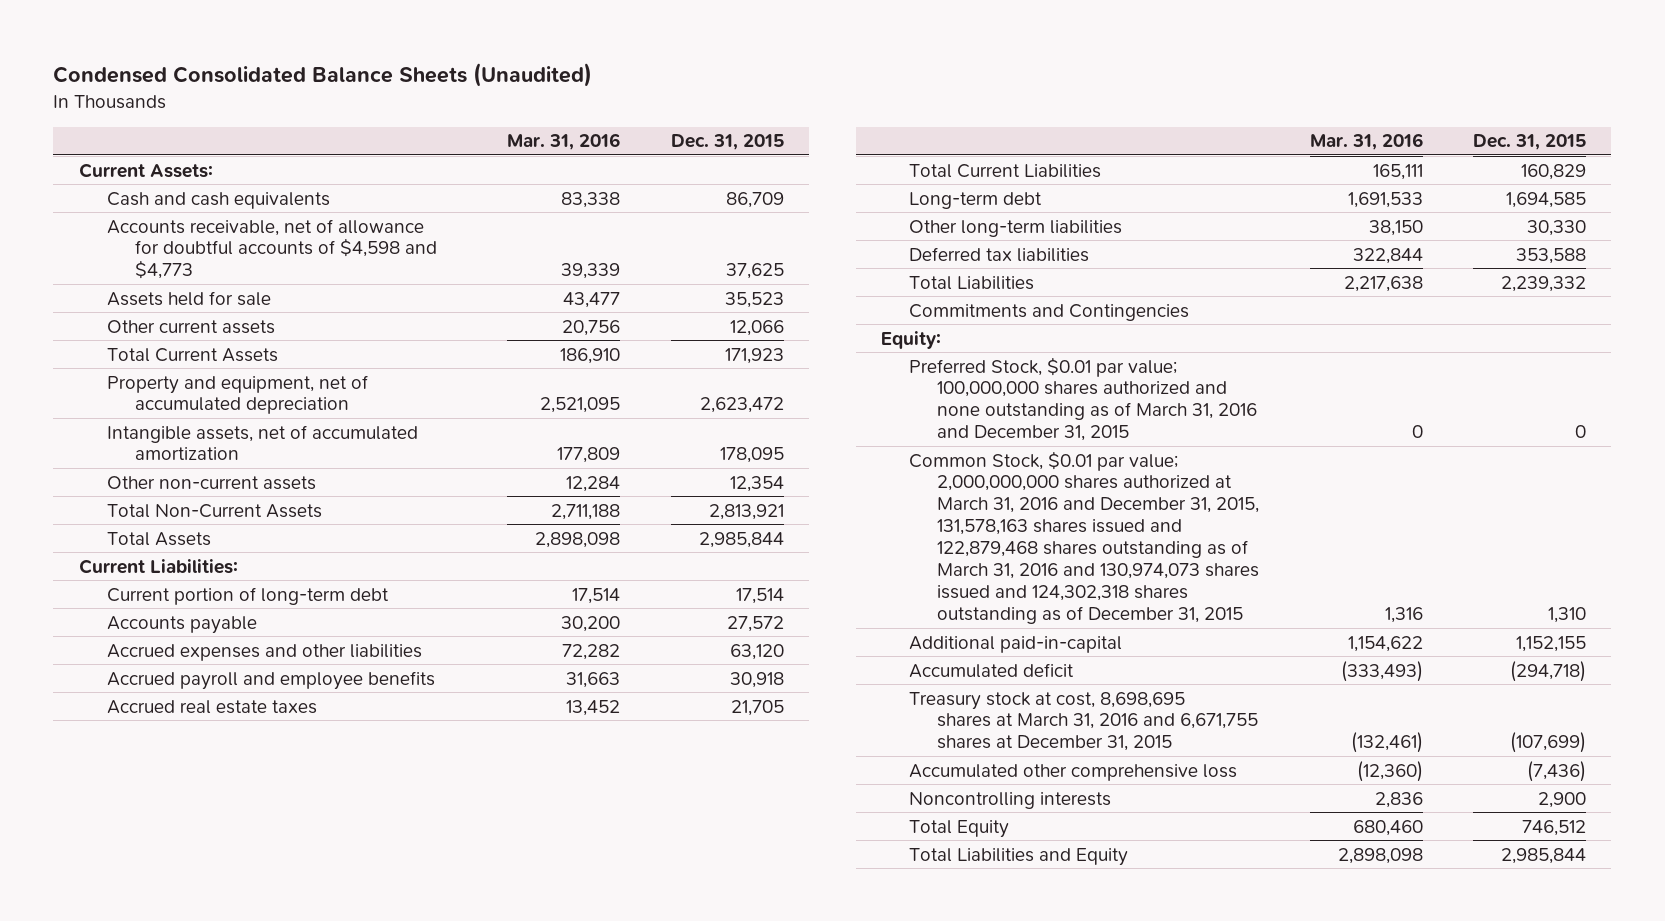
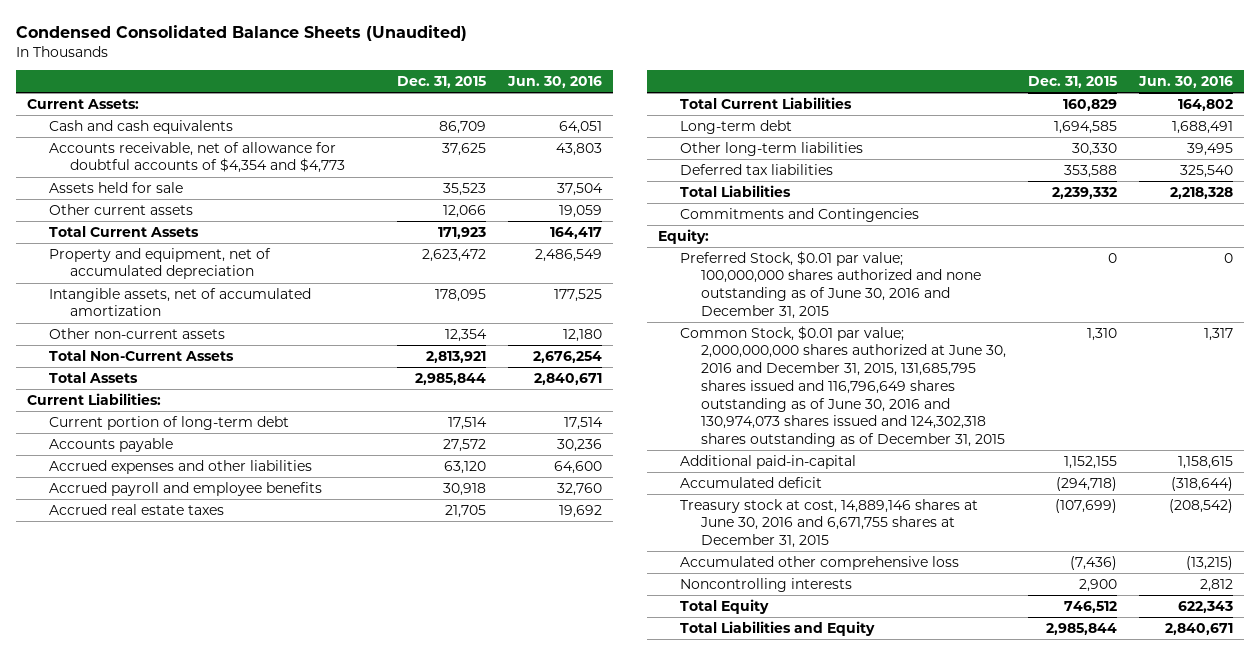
[507,133,621,151] Mar. 31, 2016 -> none
none -> [506,76,602,89] Jun. 30, 2016
[106,218,437,280] Accounts receivable, net of allowance for doubtful accounts of $4,598 and $4,773 -> [48,141,345,174] Accounts receivable, net of allowance for doubtful accounts of $4,354 and $4,773
[909,356,1258,442] Preferred Stock, $0.01 par value; 100,000,000 shares authorized and none outstanding as of March 31, 2016 and December 31, 2015 -> [679,250,982,319] Preferred Stock, $0.01 par value; 100,000,000 shares authorized and none outstanding as of June 30, 2016 and December 31, 2015
[909,450,1260,625] Common Stock, $0.01 par value; 2,000,000,000 shares authorized at March 31, 2016 and December 31, 2015, 131,578,163 shares issued and 122,879,468 shares outstanding as of March 31, 2016 and 130,974,073 shares issued and 124,302,318 shares outstanding as of December 31, 2015 -> [679,325,1007,448] Common Stock, $0.01 par value; 2,000,000,000 shares authorized at June 30, 2016 and December 31, 2015, 131,685,795 shares issued and 116,796,649 shares outstanding as of June 30, 2016 and 130,974,073 shares issued and 124,302,318 shares outstanding as of December 31, 2015
[909,691,1259,752] Treasury stock at cost, 8,698,695 shares at March 31, 2016 and 6,671,755 shares at December 31, 2015 -> [679,498,978,549] Treasury stock at cost, 14,889,146 shares at June 30, 2016 and 6,671,755 shares at December 31, 2015

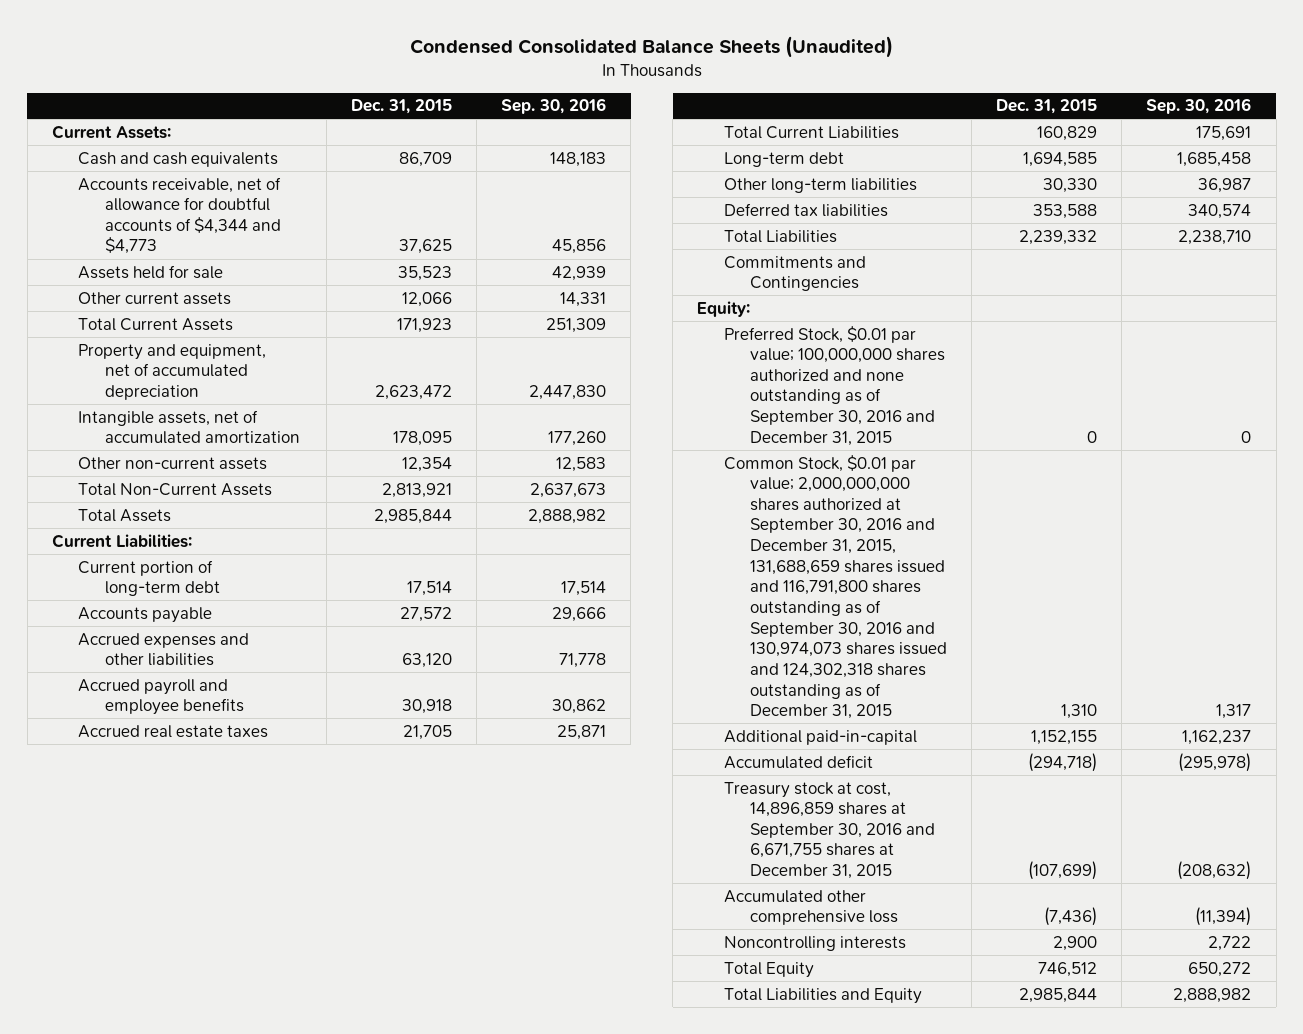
[506,76,602,89] Jun. 30, 2016 -> none
none -> [501,98,607,115] Sep. 30, 2016
[48,141,345,174] Accounts receivable, net of allowance for doubtful accounts of $4,354 and $4,773 -> [78,176,282,255] Accounts receivable, net of allowance for doubtful accounts of $4,344 and $4,773
[679,250,982,319] Preferred Stock, $0.01 par value; 100,000,000 shares authorized and none outstanding as of June 30, 2016 and December 31, 2015 -> [723,325,945,446] Preferred Stock, $0.01 par value; 100,000,000 shares authorized and none outstanding as of September 30, 2016 and December 31, 2015
[679,325,1007,448] Common Stock, $0.01 par value; 2,000,000,000 shares authorized at June 30, 2016 and December 31, 2015, 131,685,795 shares issued and 116,796,649 shares outstanding as of June 30, 2016 and 130,974,073 shares issued and 124,302,318 shares outstanding as of December 31, 2015 -> [723,454,947,720] Common Stock, $0.01 par value; 2,000,000,000 shares authorized at September 30, 2016 and December 31, 2015, 131,688,659 shares issued and 116,791,800 shares outstanding as of September 30, 2016 and 130,974,073 shares issued and 124,302,318 shares outstanding as of December 31, 2015
[679,498,978,549] Treasury stock at cost, 14,889,146 shares at June 30, 2016 and 6,671,755 shares at December 31, 2015 -> [723,781,935,880] Treasury stock at cost, 14,896,859 shares at September 30, 2016 and 6,671,755 shares at December 31, 2015

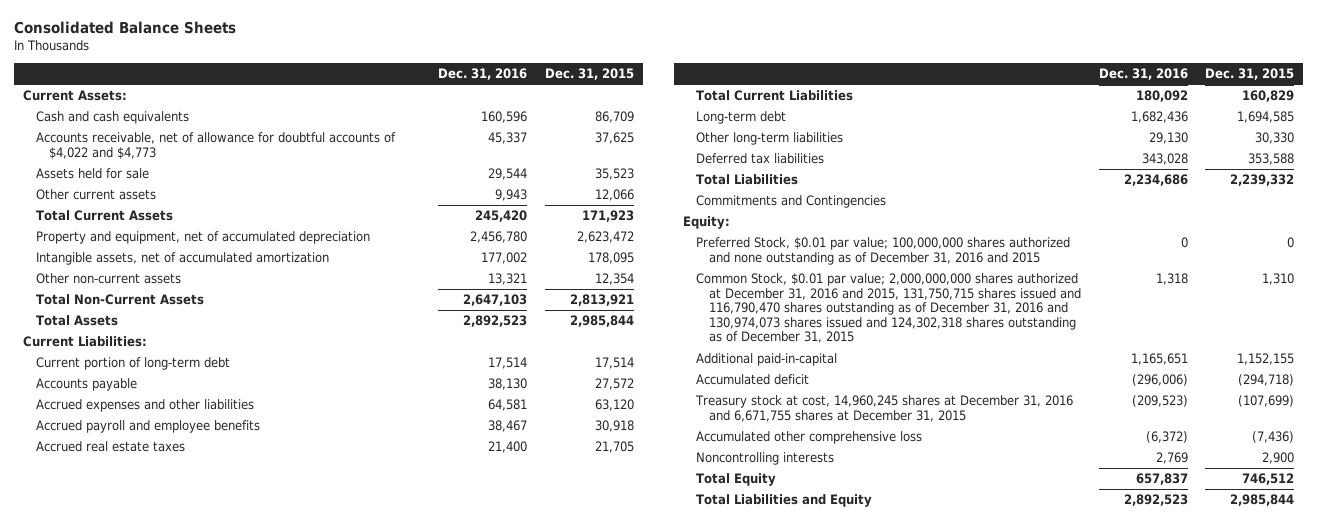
[409,36,893,59] Condensed Consolidated Balance Sheets (Unaudited) -> [13,21,236,35] Consolidated Balance Sheets
[501,98,607,115] Sep. 30, 2016 -> none
none -> [438,68,528,81] Dec. 31, 2016
[78,176,282,255] Accounts receivable, net of allowance for doubtful accounts of $4,344 and $4,773 -> [35,132,396,159] Accounts receivable, net of allowance for doubtful accounts of $4,022 and $4,773
[723,325,945,446] Preferred Stock, $0.01 par value; 100,000,000 shares authorized and none outstanding as of September 30, 2016 and December 31, 2015 -> [696,237,1071,265] Preferred Stock, $0.01 par value; 100,000,000 shares authorized and none outstanding as of December 31, 2016 and 2015
[723,454,947,720] Common Stock, $0.01 par value; 2,000,000,000 shares authorized at September 30, 2016 and December 31, 2015, 131,688,659 shares issued and 116,791,800 shares outstanding as of September 30, 2016 and 130,974,073 shares issued and 124,302,318 shares outstanding as of December 31, 2015 -> [696,273,1082,344] Common Stock, $0.01 par value; 2,000,000,000 shares authorized at December 31, 2016 and 2015, 131,750,715 shares issued and 116,790,470 shares outstanding as of December 31, 2016 and 130,974,073 shares issued and 124,302,318 shares outstanding as of December 31, 2015
[723,781,935,880] Treasury stock at cost, 14,896,859 shares at September 30, 2016 and 6,671,755 shares at December 31, 2015 -> [695,395,1074,422] Treasury stock at cost, 14,960,245 shares at December 31, 2016 and 6,671,755 shares at December 31, 2015

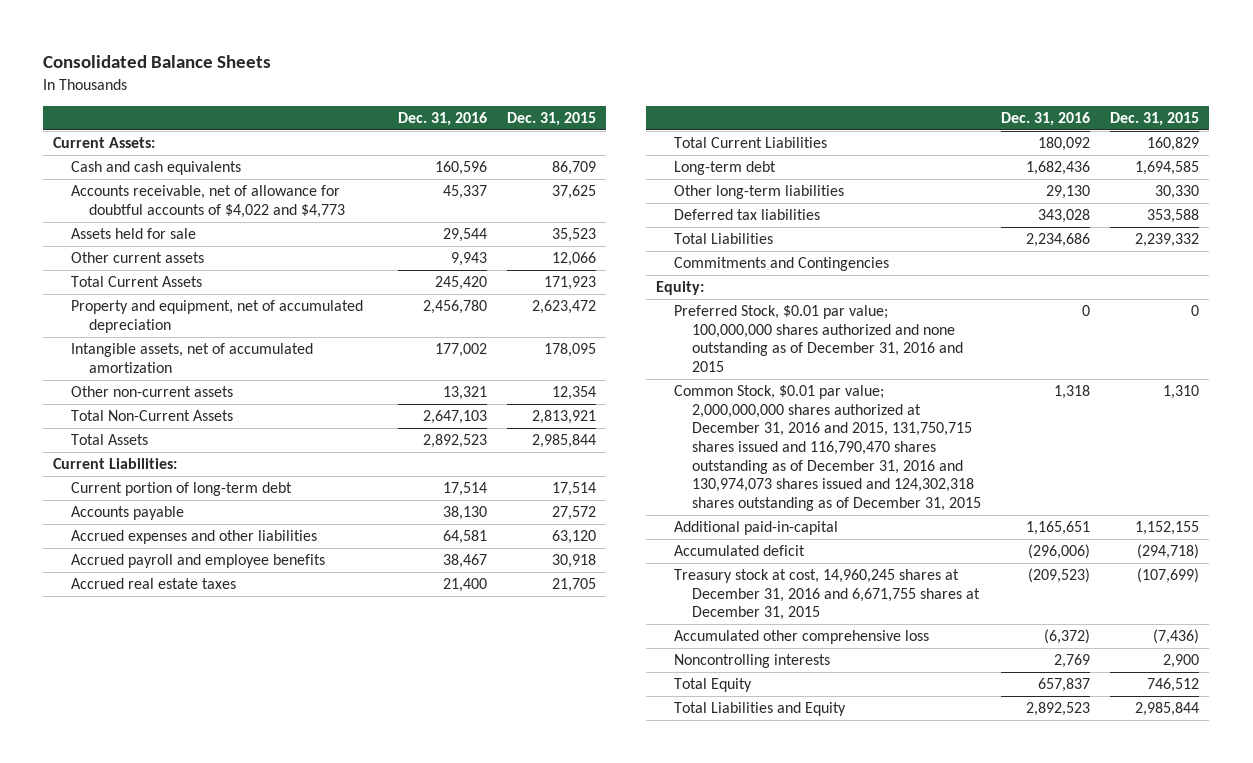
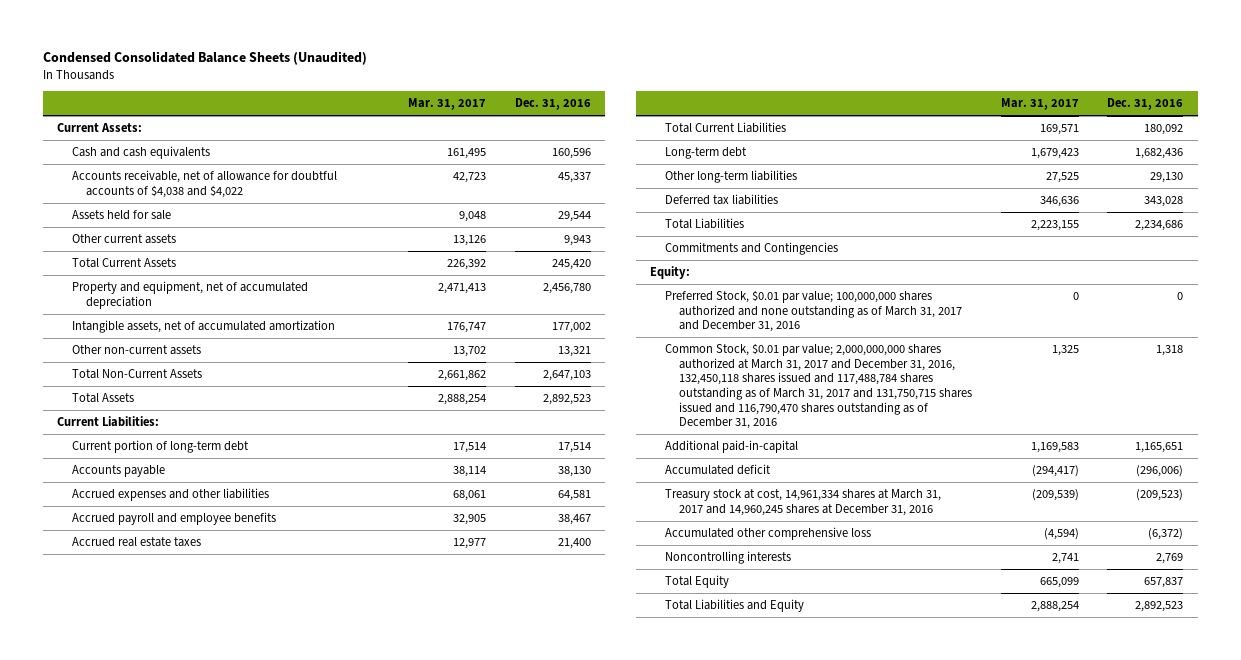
[43,55,272,69] Consolidated Balance Sheets -> [43,51,368,66] Condensed Consolidated Balance Sheets (Unaudited)
[507,112,597,127] Dec. 31, 2015 -> none
none -> [408,98,487,111] Mar. 31, 2017
[70,185,345,218] Accounts receivable, net of allowance for doubtful accounts of $4,022 and $4,773 -> [71,170,337,198] Accounts receivable, net of allowance for doubtful accounts of $4,038 and $4,022
[674,305,963,373] Preferred Stock, $0.01 par value; 100,000,000 shares authorized and none outstanding as of December 31, 2016 and 2015 -> [664,290,963,333] Preferred Stock, $0.01 par value; 100,000,000 shares authorized and none outstanding as of March 31, 2017 and December 31, 2016
[674,385,981,511] Common Stock, $0.01 par value; 2,000,000,000 shares authorized at December 31, 2016 and 2015, 131,750,715 shares issued and 116,790,470 shares outstanding as of December 31, 2016 and 130,974,073 shares issued and 124,302,318 shares outstanding as of December 31, 2015 -> [664,343,973,430] Common Stock, $0.01 par value; 2,000,000,000 shares authorized at March 31, 2017 and December 31, 2016, 132,450,118 shares issued and 117,488,784 shares outstanding as of March 31, 2017 and 131,750,715 shares issued and 116,790,470 shares outstanding as of December 31, 2016
[674,569,980,621] Treasury stock at cost, 14,960,245 shares at December 31, 2016 and 6,671,755 shares at December 31, 2015 -> [664,489,941,516] Treasury stock at cost, 14,961,334 shares at March 31, 2017 and 14,960,245 shares at December 31, 2016

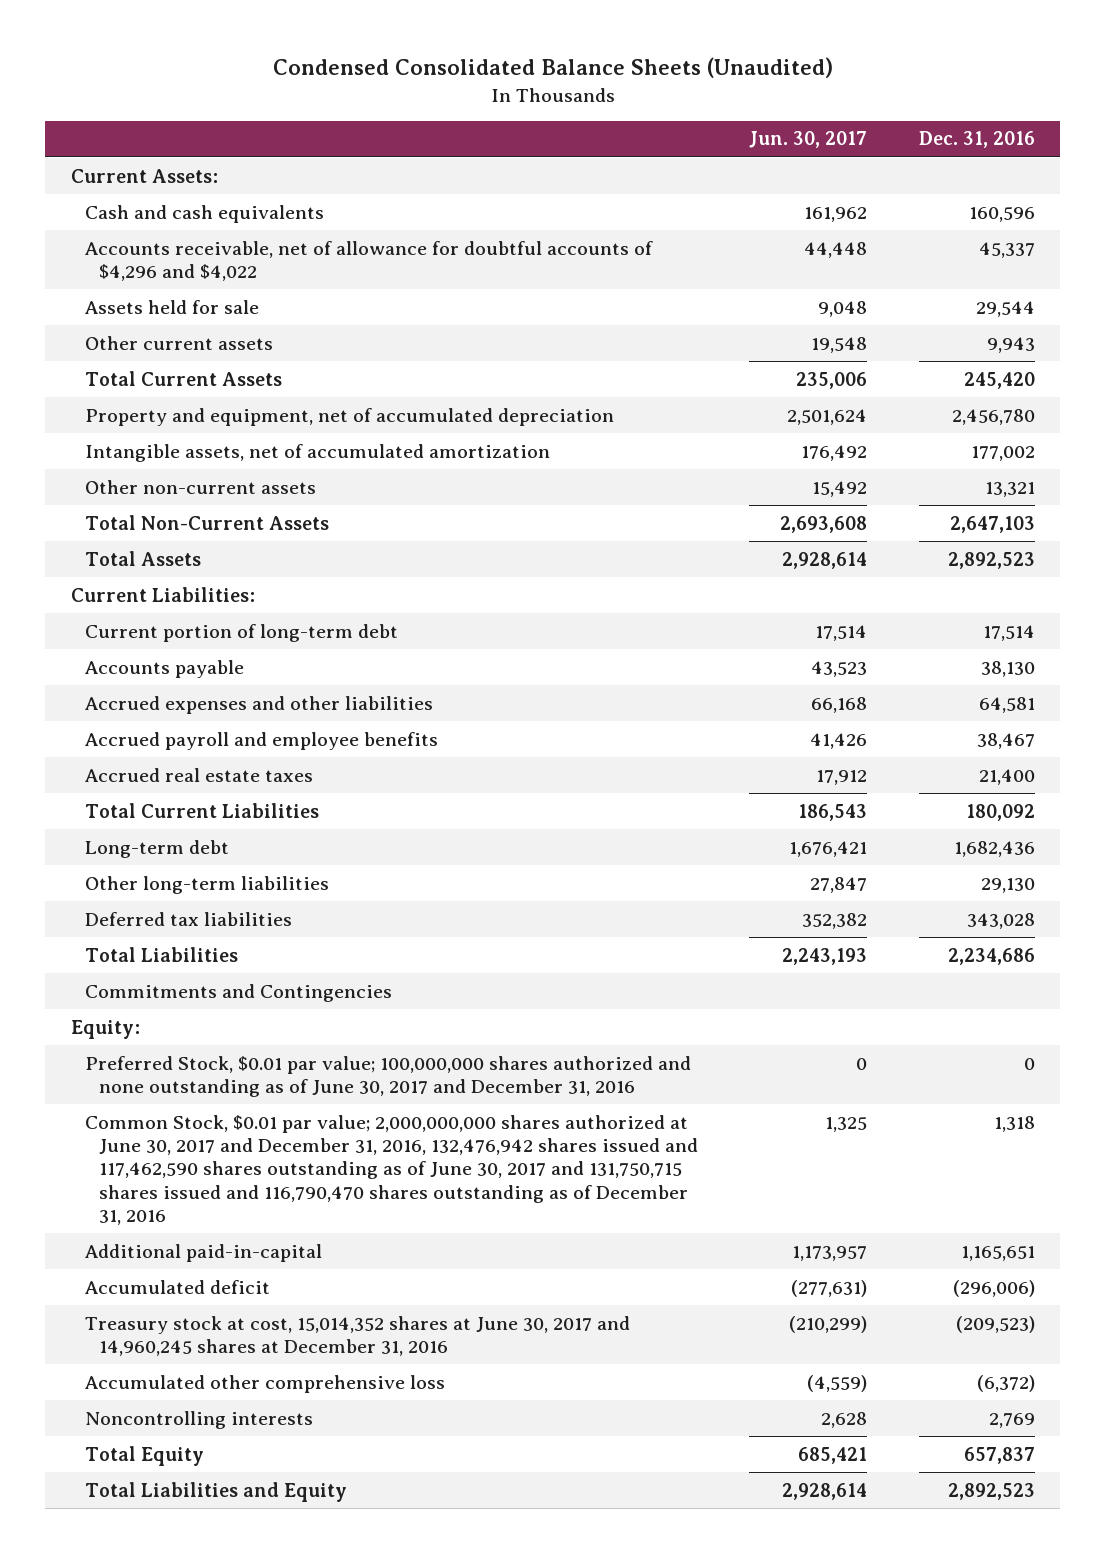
[408,98,487,111] Mar. 31, 2017 -> none
none -> [749,131,868,149] Jun. 30, 2017
[71,170,337,198] Accounts receivable, net of allowance for doubtful accounts of $4,038 and $4,022 -> [84,240,653,281] Accounts receivable, net of allowance for doubtful accounts of $4,296 and $4,022
[664,290,963,333] Preferred Stock, $0.01 par value; 100,000,000 shares authorized and none outstanding as of March 31, 2017 and December 31, 2016 -> [84,1055,691,1097] Preferred Stock, $0.01 par value; 100,000,000 shares authorized and none outstanding as of June 30, 2017 and December 31, 2016
[664,343,973,430] Common Stock, $0.01 par value; 2,000,000,000 shares authorized at March 31, 2017 and December 31, 2016, 132,450,118 shares issued and 117,488,784 shares outstanding as of March 31, 2017 and 131,750,715 shares issued and 116,790,470 shares outstanding as of December 31, 2016 -> [84,1114,698,1226] Common Stock, $0.01 par value; 2,000,000,000 shares authorized at June 30, 2017 and December 31, 2016, 132,476,942 shares issued and 117,462,590 shares outstanding as of June 30, 2017 and 131,750,715 shares issued and 116,790,470 shares outstanding as of December 31, 2016
[664,489,941,516] Treasury stock at cost, 14,961,334 shares at March 31, 2017 and 14,960,245 shares at December 31, 2016 -> [84,1315,630,1356] Treasury stock at cost, 15,014,352 shares at June 30, 2017 and 14,960,245 shares at December 31, 2016

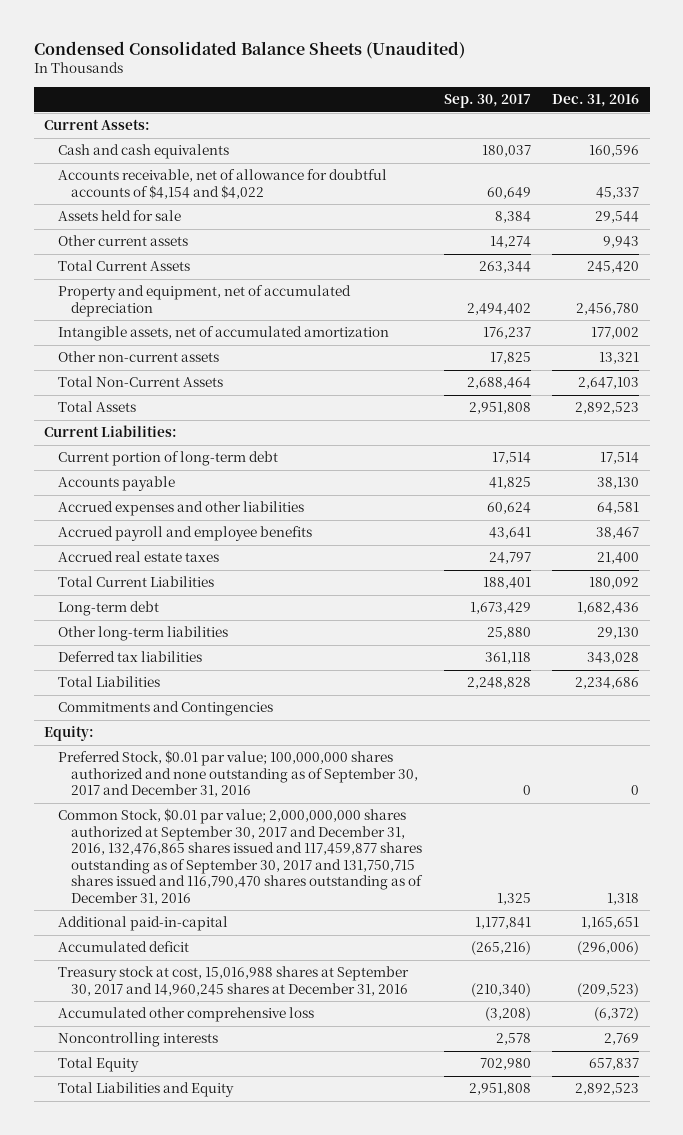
[749,131,868,149] Jun. 30, 2017 -> none
none -> [443,94,531,109] Sep. 30, 2017
[84,240,653,281] Accounts receivable, net of allowance for doubtful accounts of $4,296 and $4,022 -> [57,169,387,199] Accounts receivable, net of allowance for doubtful accounts of $4,154 and $4,022
[84,1055,691,1097] Preferred Stock, $0.01 par value; 100,000,000 shares authorized and none outstanding as of June 30, 2017 and December 31, 2016 -> [57,750,419,798] Preferred Stock, $0.01 par value; 100,000,000 shares authorized and none outstanding as of September 30, 2017 and December 31, 2016
[84,1114,698,1226] Common Stock, $0.01 par value; 2,000,000,000 shares authorized at June 30, 2017 and December 31, 2016, 132,476,942 shares issued and 117,462,590 shares outstanding as of June 30, 2017 and 131,750,715 shares issued and 116,790,470 shares outstanding as of December 31, 2016 -> [57,808,424,905] Common Stock, $0.01 par value; 2,000,000,000 shares authorized at September 30, 2017 and December 31, 2016, 132,476,865 shares issued and 117,459,877 shares outstanding as of September 30, 2017 and 131,750,715 shares issued and 116,790,470 shares outstanding as of December 31, 2016
[84,1315,630,1356] Treasury stock at cost, 15,014,352 shares at June 30, 2017 and 14,960,245 shares at December 31, 2016 -> [57,966,409,996] Treasury stock at cost, 15,016,988 shares at September 30, 2017 and 14,960,245 shares at December 31, 2016

